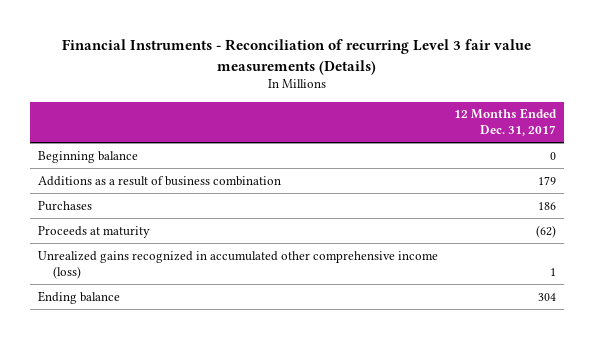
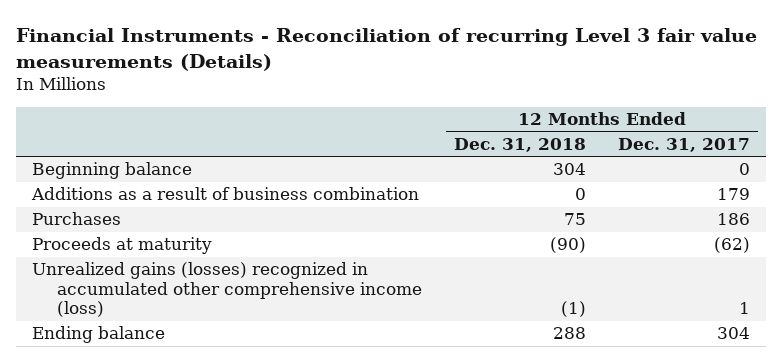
none -> [453,138,586,153] Dec. 31, 2018
[37,250,438,279] Unrealized gains recognized in accumulated other comprehensive income (loss) -> [32,262,422,318] Unrealized gains (losses) recognized in accumulated other comprehensive income (loss)

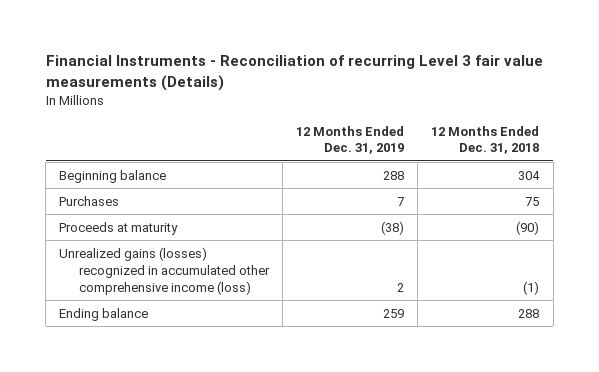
[618,138,751,153] Dec. 31, 2017 -> none
none -> [296,125,405,155] 12 Months Ended Dec. 31, 2019
[31,187,420,201] Additions as a result of business combination -> none

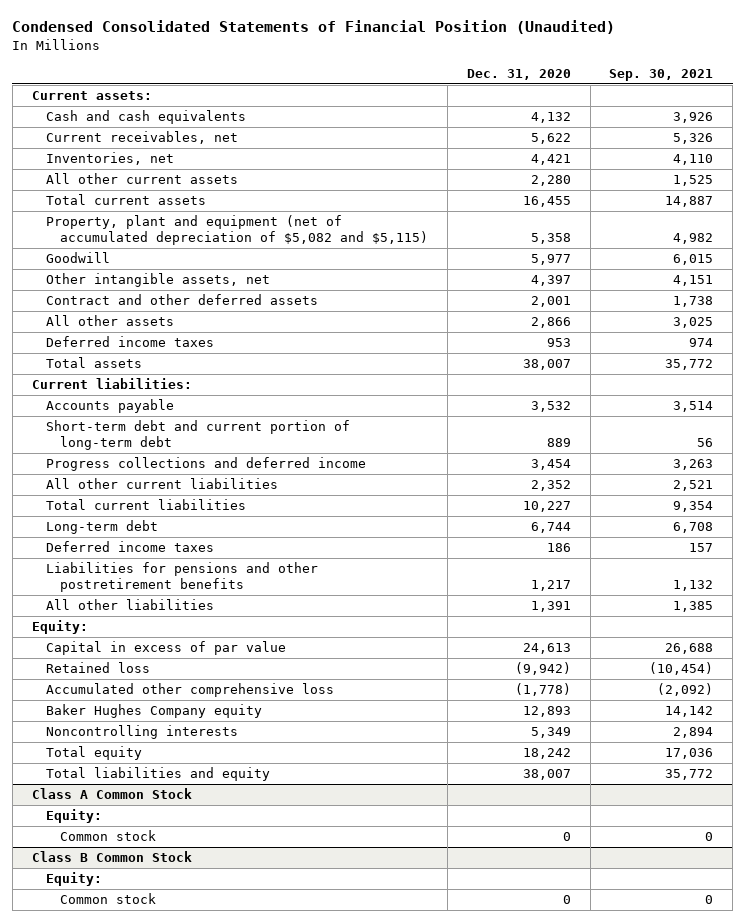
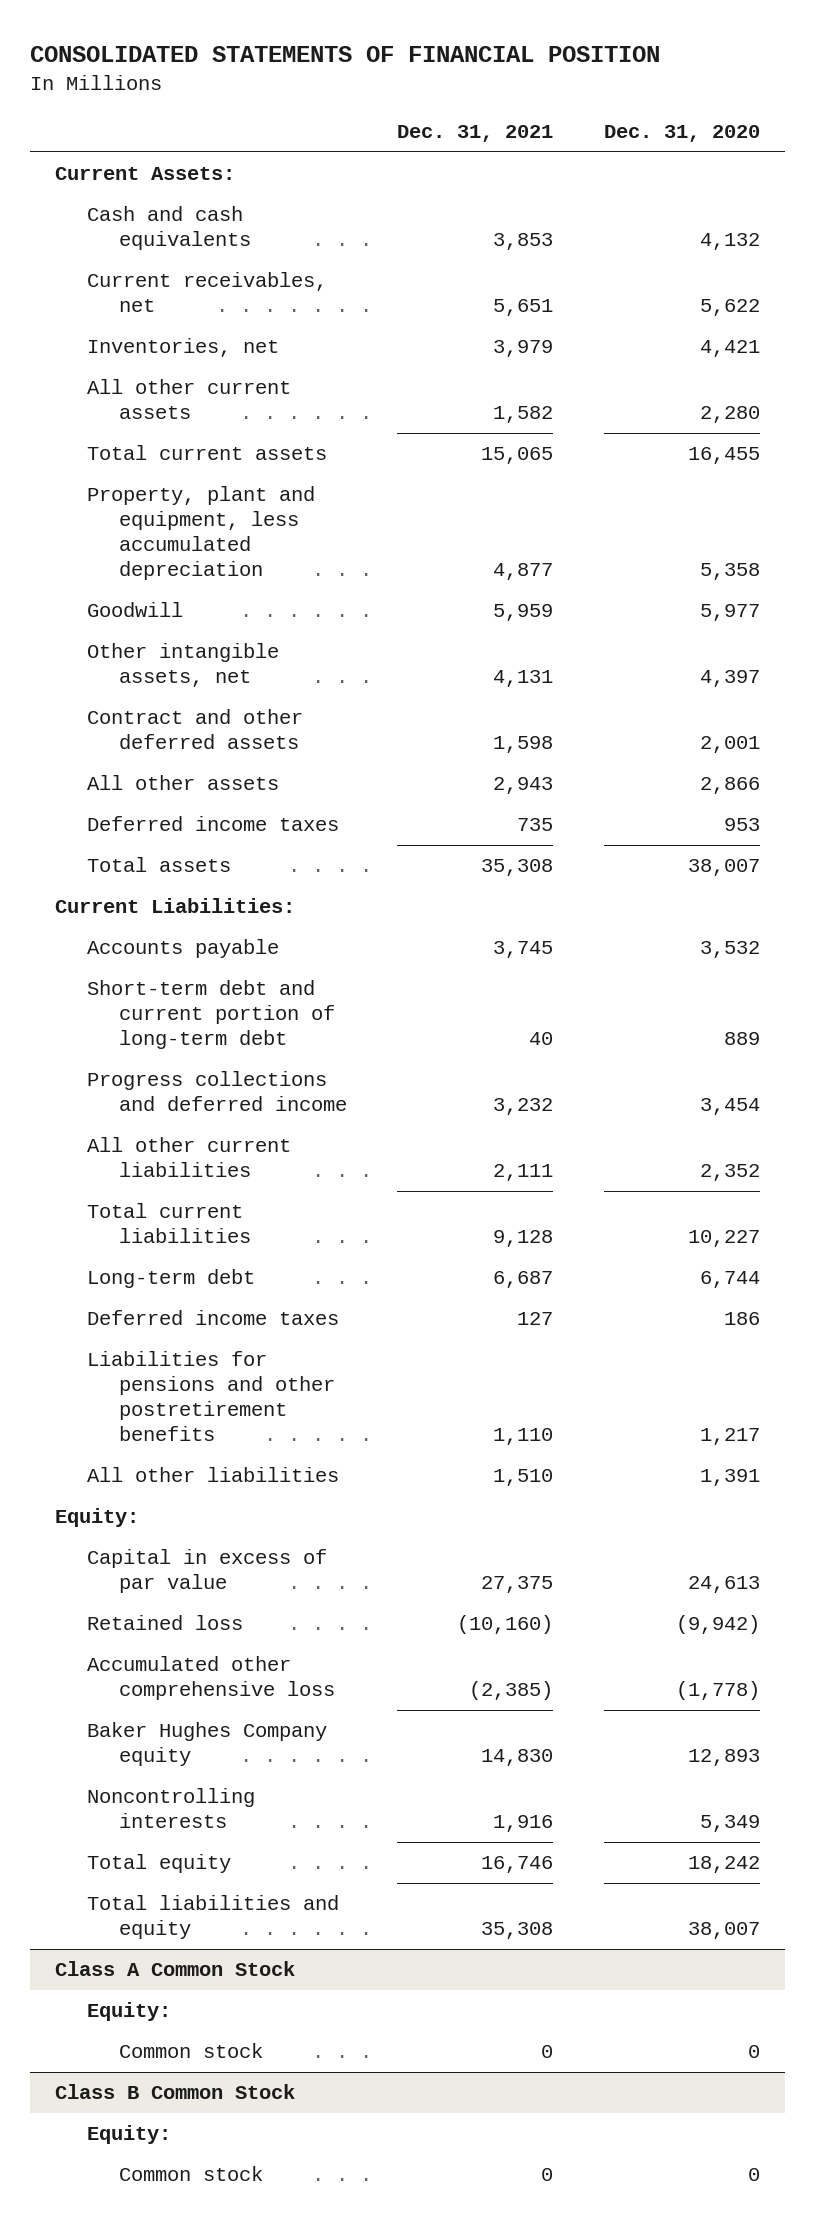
[12,20,616,35] Condensed Consolidated Statements of Financial Position (Unaudited) -> [29,46,660,63] CONSOLIDATED STATEMENTS OF FINANCIAL POSITION
[609,68,714,81] Sep. 30, 2021 -> none
none -> [397,125,554,143] Dec. 31, 2021
[31,91,152,101] Current assets: -> [55,167,236,181] Current Assets:
[45,215,429,246] Property, plant and equipment (net of accumulated depreciation of $5,082 and $5,115) -> [86,486,315,581] Property, plant and equipment, less accumulated depreciation
[31,378,192,390] Current liabilities: -> [55,898,296,914] Current Liabilities:

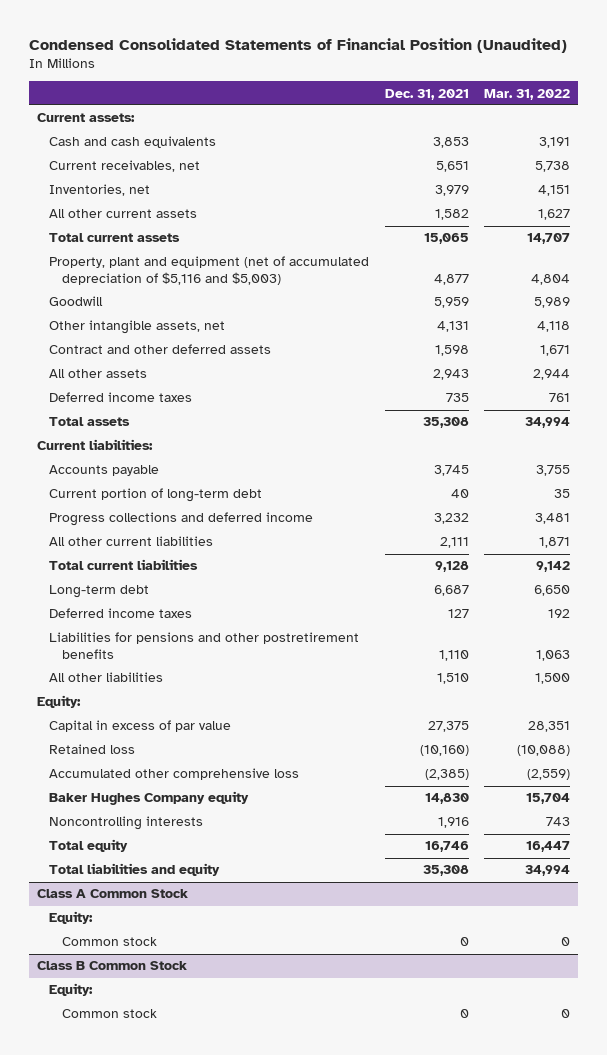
[29,46,660,63] CONSOLIDATED STATEMENTS OF FINANCIAL POSITION -> [29,37,568,53] Condensed Consolidated Statements of Financial Position (Unaudited)
[603,125,760,143] Dec. 31, 2020 -> none
none -> [483,88,570,100] Mar. 31, 2022
[55,167,236,181] Current Assets: -> [36,113,135,123] Current assets:
[86,486,315,581] Property, plant and equipment, less accumulated depreciation -> [49,256,370,285] Property, plant and equipment (net of accumulated depreciation of $5,116 and $5,003)
[55,898,296,914] Current Liabilities: -> [36,439,153,451] Current liabilities:
[86,980,335,1050] Short-term debt and current portion of long-term debt -> [49,488,263,503] Current portion of long-term debt

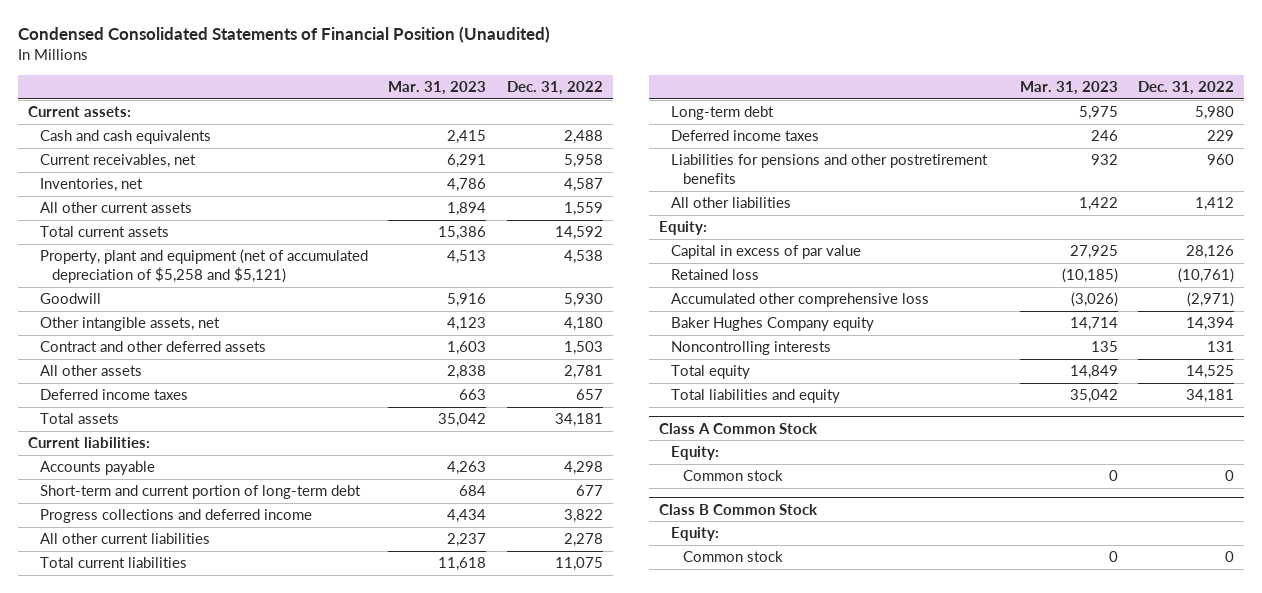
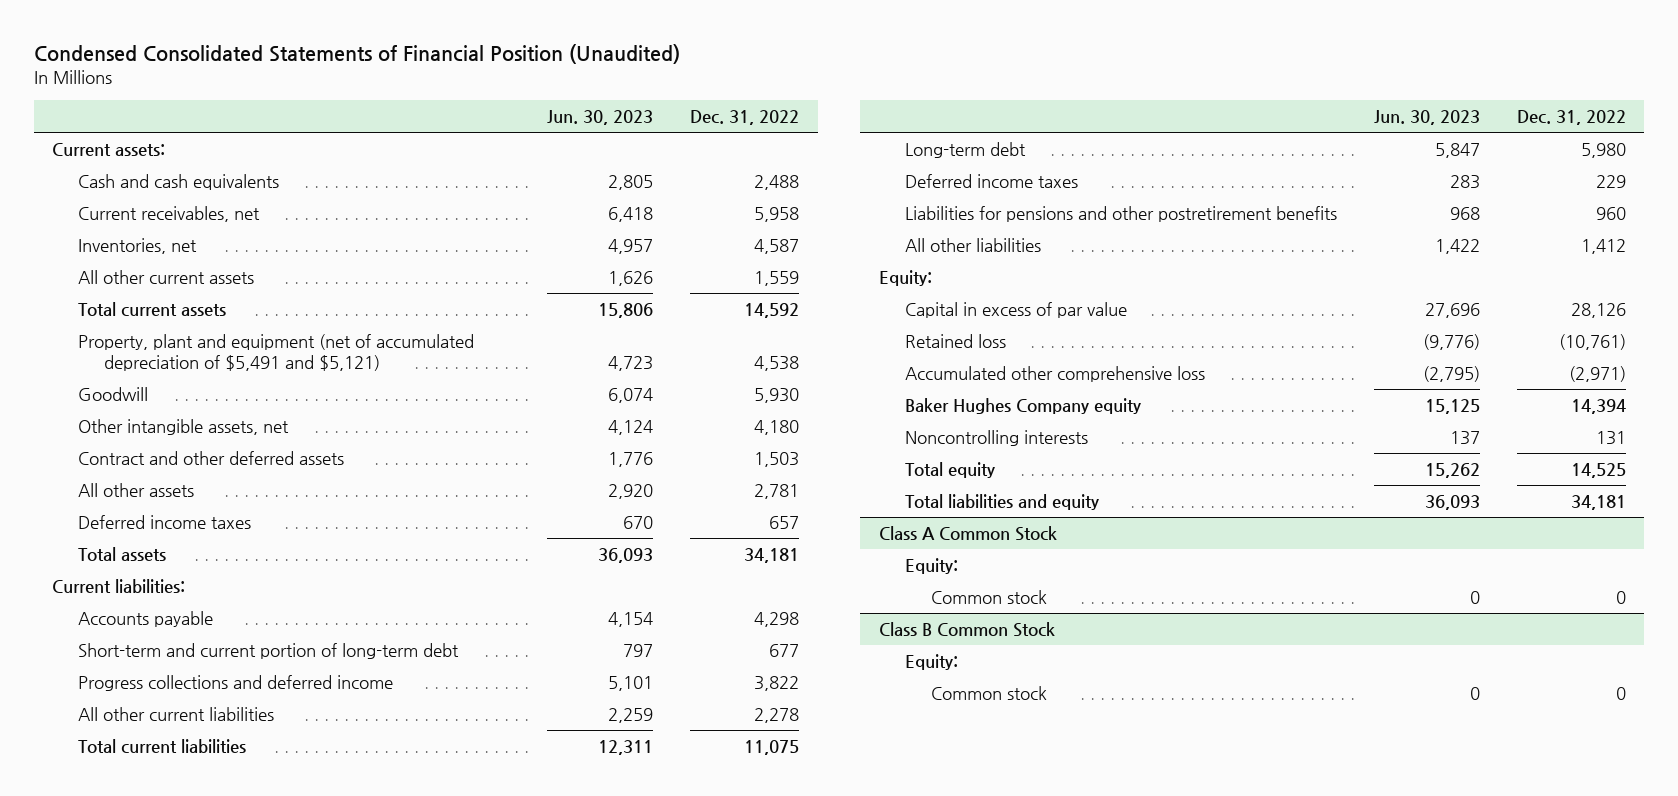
[388,80,487,95] Mar. 31, 2023 -> none
none -> [547,110,654,126] Jun. 30, 2023
[39,249,368,283] Property, plant and equipment (net of accumulated depreciation of $5,258 and $5,121) -> [78,333,475,372] Property, plant and equipment (net of accumulated depreciation of $5,491 and $5,121)

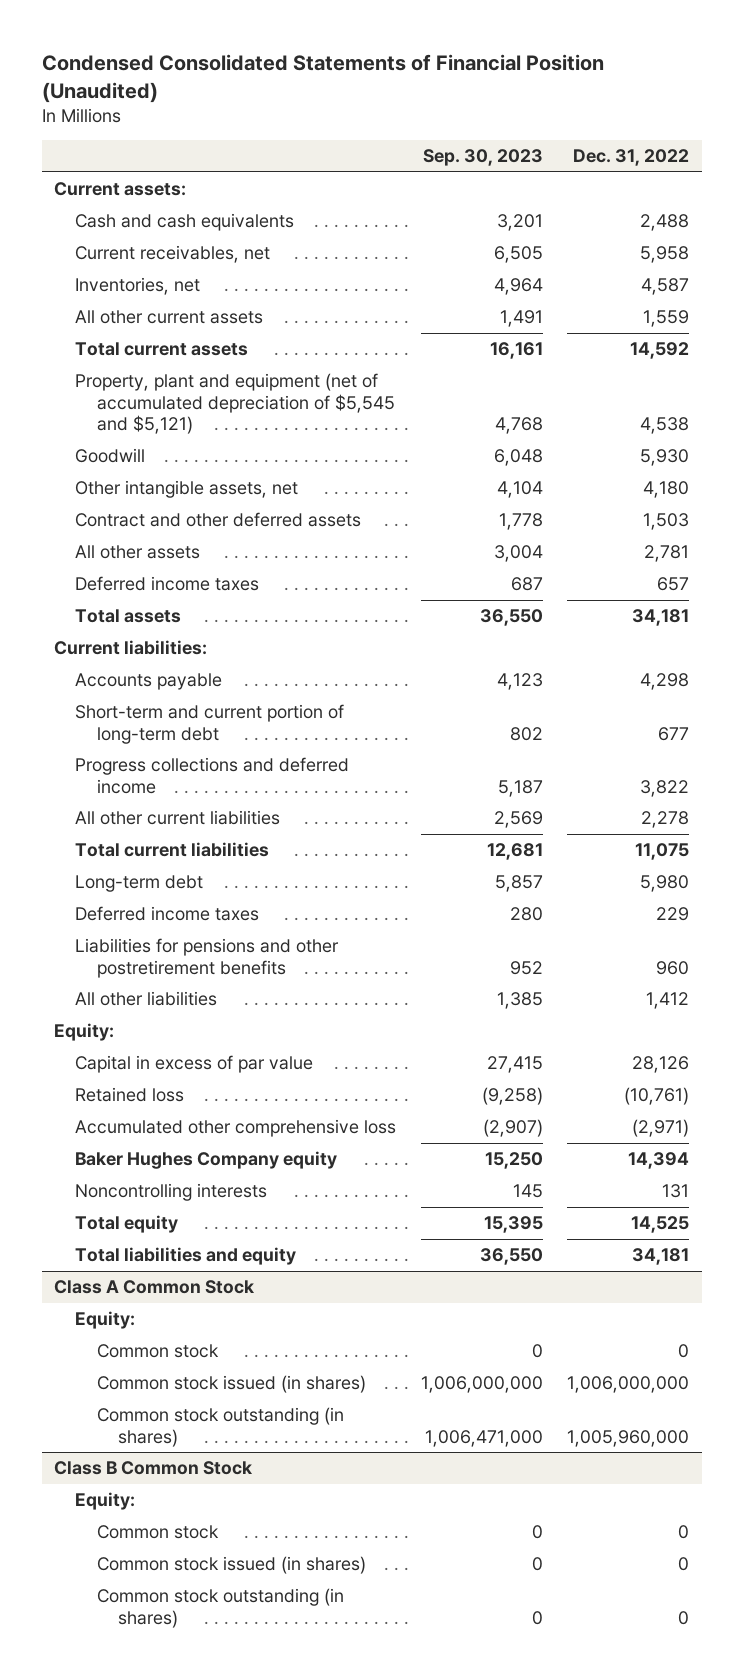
[547,110,654,126] Jun. 30, 2023 -> none
none -> [422,148,543,166] Sep. 30, 2023
[78,333,475,372] Property, plant and equipment (net of accumulated depreciation of $5,491 and $5,121) -> [75,373,395,434] Property, plant and equipment (net of accumulated depreciation of $5,545 and $5,121)
none -> [96,1375,366,1394] Common stock issued (in shares)
none -> [96,1407,344,1447] Common stock outstanding (in shares)
none -> [96,1556,366,1575] Common stock issued (in shares)
none -> [96,1588,344,1628] Common stock outstanding (in shares)

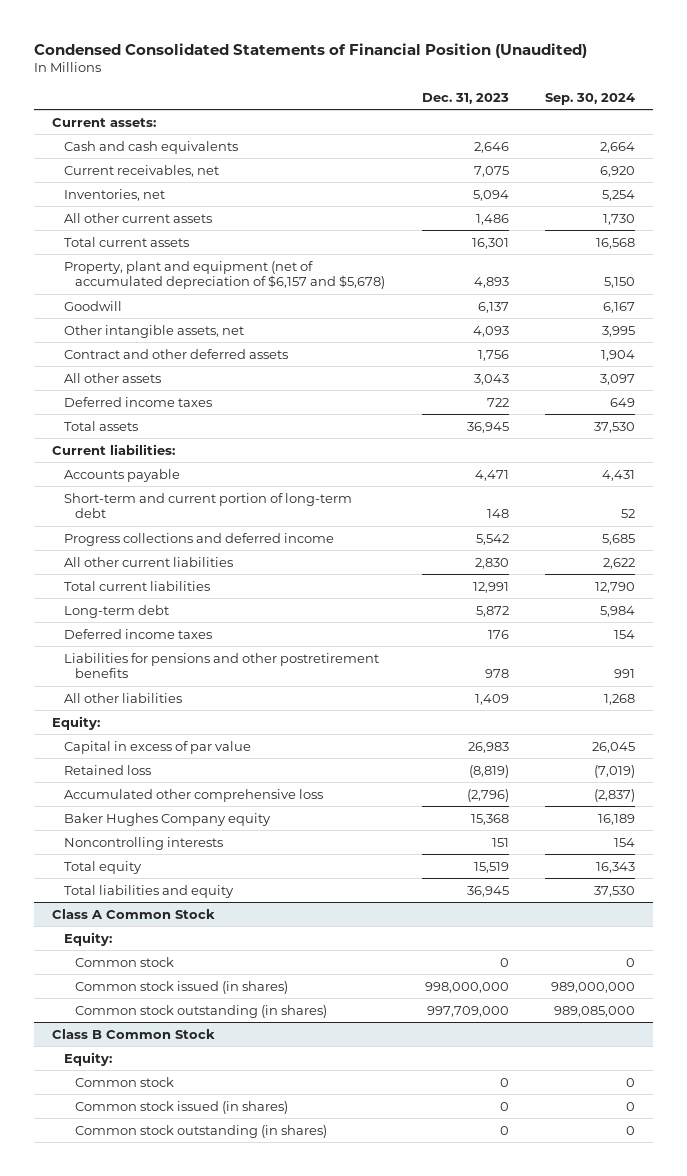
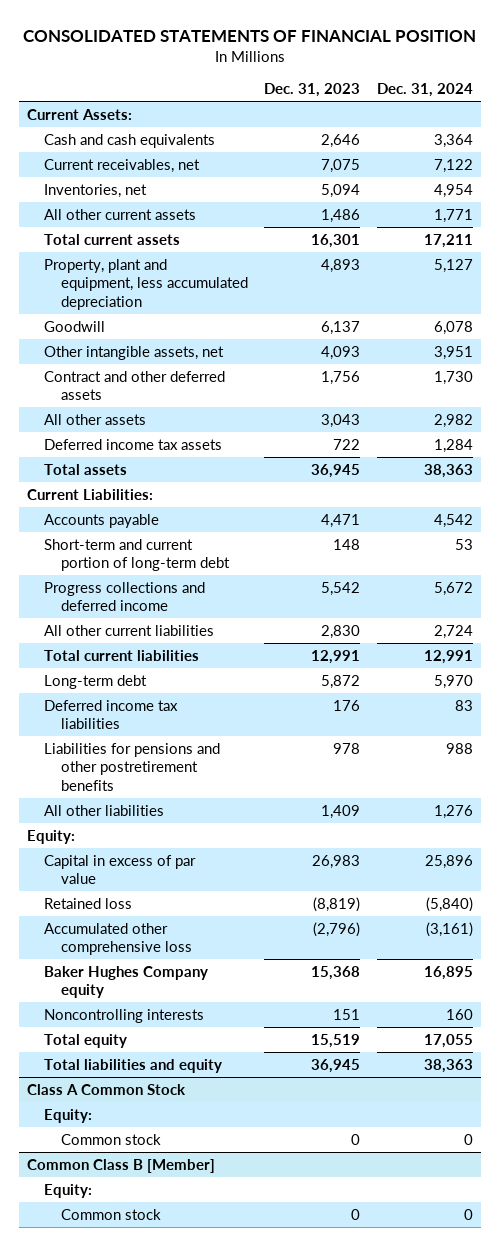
[34,42,588,58] Condensed Consolidated Statements of Financial Position (Unaudited) -> [23,29,477,42] CONSOLIDATED STATEMENTS OF FINANCIAL POSITION
[544,92,635,105] Sep. 30, 2024 -> none
none -> [377,83,474,98] Dec. 31, 2024
[52,117,157,127] Current assets: -> [27,108,133,120] Current Assets:
[63,260,386,290] Property, plant and equipment (net of accumulated depreciation of $6,157 and $5,678) -> [44,258,248,310] Property, plant and equipment, less accumulated depreciation
[63,396,212,407] Deferred income taxes -> [44,438,223,450] Deferred income tax assets
[52,443,176,455] Current liabilities: -> [27,488,154,500] Current Liabilities:
[63,628,212,639] Deferred income taxes -> [44,699,179,730] Deferred income tax liabilities
[75,980,289,994] Common stock issued (in shares) -> none
[75,1004,328,1018] Common stock outstanding (in shares) -> none
[52,1028,216,1039] Class B Common Stock -> [27,1158,216,1173] Common Class B [Member]
[75,1100,289,1114] Common stock issued (in shares) -> none
[75,1124,328,1138] Common stock outstanding (in shares) -> none

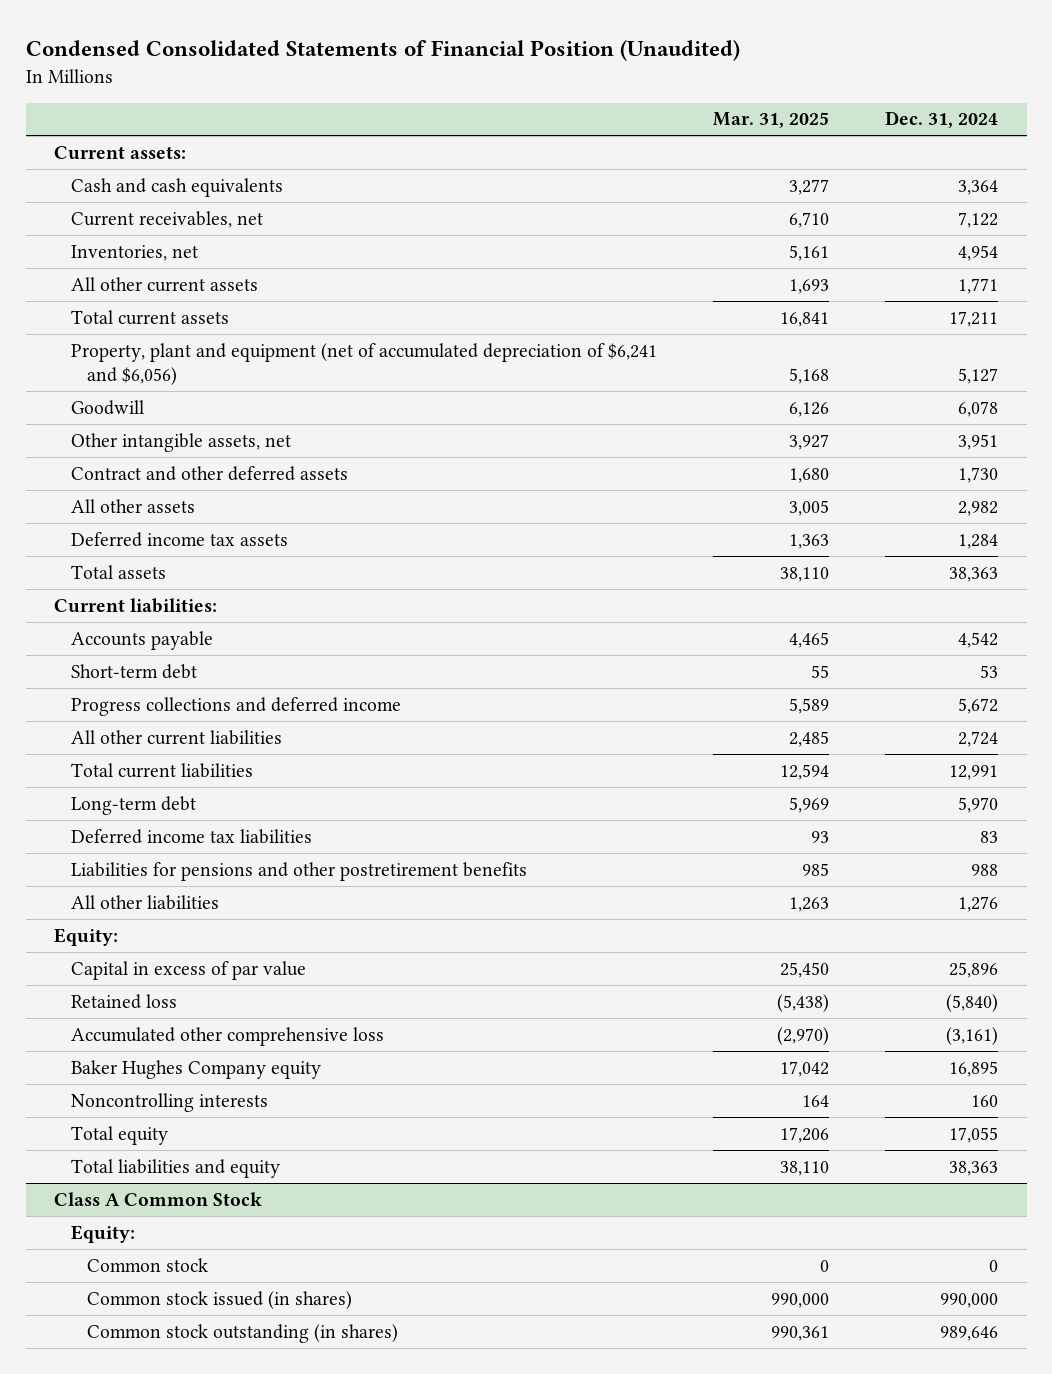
[23,29,477,42] CONSOLIDATED STATEMENTS OF FINANCIAL POSITION -> [25,40,740,62] Condensed Consolidated Statements of Financial Position (Unaudited)
[264,83,361,98] Dec. 31, 2023 -> none
none -> [712,112,829,129] Mar. 31, 2025
[27,108,133,120] Current Assets: -> [53,145,186,160] Current assets:
[44,258,248,310] Property, plant and equipment, less accumulated depreciation -> [70,342,657,386] Property, plant and equipment (net of accumulated depreciation of $6,241 and $6,056)
[27,488,154,500] Current Liabilities: -> [53,597,217,613] Current liabilities:
[44,538,230,572] Short-term and current portion of long-term debt -> [70,663,197,679] Short-term debt
[27,1158,216,1173] Common Class B [Member] -> none
[44,1183,93,1198] Equity: -> none
[60,1208,161,1220] Common stock -> none
none -> [87,1290,353,1309] Common stock issued (in shares)
none -> [87,1323,399,1343] Common stock outstanding (in shares)

